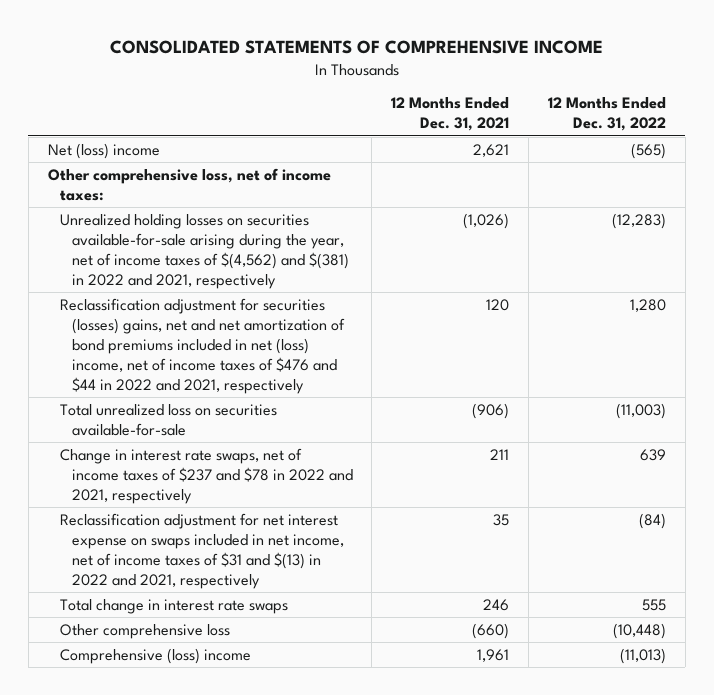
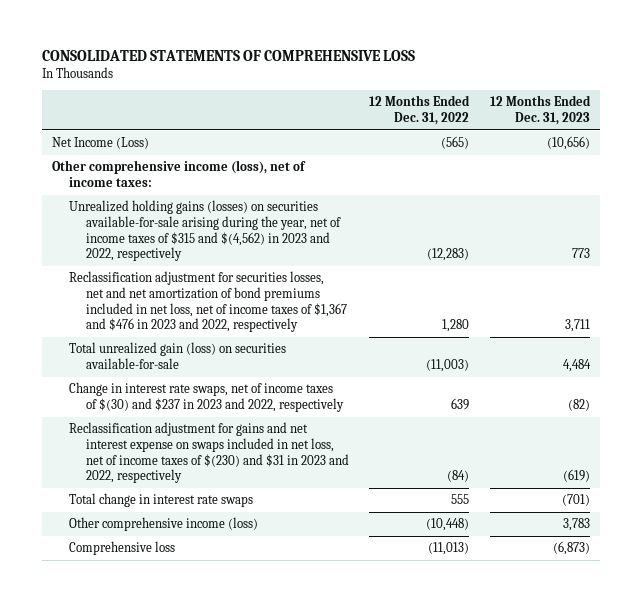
[109,40,603,55] CONSOLIDATED STATEMENTS OF COMPREHENSIVE INCOME -> [41,49,415,61] CONSOLIDATED STATEMENTS OF COMPREHENSIVE LOSS
[391,97,510,132] 12 Months Ended Dec. 31, 2021 -> none
none -> [489,95,591,126] 12 Months Ended Dec. 31, 2023
[47,142,160,159] Net (loss) income -> [51,137,149,150] Net Income (Loss)
[47,167,331,201] Other comprehensive loss, net of income taxes: -> [51,160,306,187] Other comprehensive income (loss), net of income taxes:
[59,213,349,289] Unrealized holding losses on securities available-for-sale arising during the year, net of income taxes of $(4,562) and $(381) in 2022 and 2021, respectively -> [68,200,341,262] Unrealized holding gains (losses) on securities available-for-sale arising during the year, net of income taxes of $315 and $(4,562) in 2023 and 2022, respectively
[59,297,345,394] Reclassification adjustment for securities (losses) gains, net and net amortization of bond premiums included in net (loss) income, net of income taxes of $476 and $44 in 2022 and 2021, respectively -> [68,271,347,333] Reclassification adjustment for securities losses, net and net amortization of bond premiums included in net loss, net of income taxes of $1,367 and $476 in 2023 and 2022, respectively
[59,403,277,436] Total unrealized loss on securities available-for-sale -> [68,342,286,369] Total unrealized gain (loss) on securities available-for-sale
[59,447,353,504] Change in interest rate swaps, net of income taxes of $237 and $78 in 2022 and 2021, respectively -> [68,382,344,412] Change in interest rate swaps, net of income taxes of $(30) and $237 in 2023 and 2022, respectively
[59,512,344,589] Reclassification adjustment for net interest expense on swaps included in net income, net of income taxes of $31 and $(13) in 2022 and 2021, respectively -> [68,422,349,484] Reclassification adjustment for gains and net interest expense on swaps included in net loss, net of income taxes of $(230) and $31 in 2023 and 2022, respectively
[59,623,230,639] Other comprehensive loss -> [68,517,258,532] Other comprehensive income (loss)
[59,647,251,664] Comprehensive (loss) income -> [68,541,175,556] Comprehensive loss

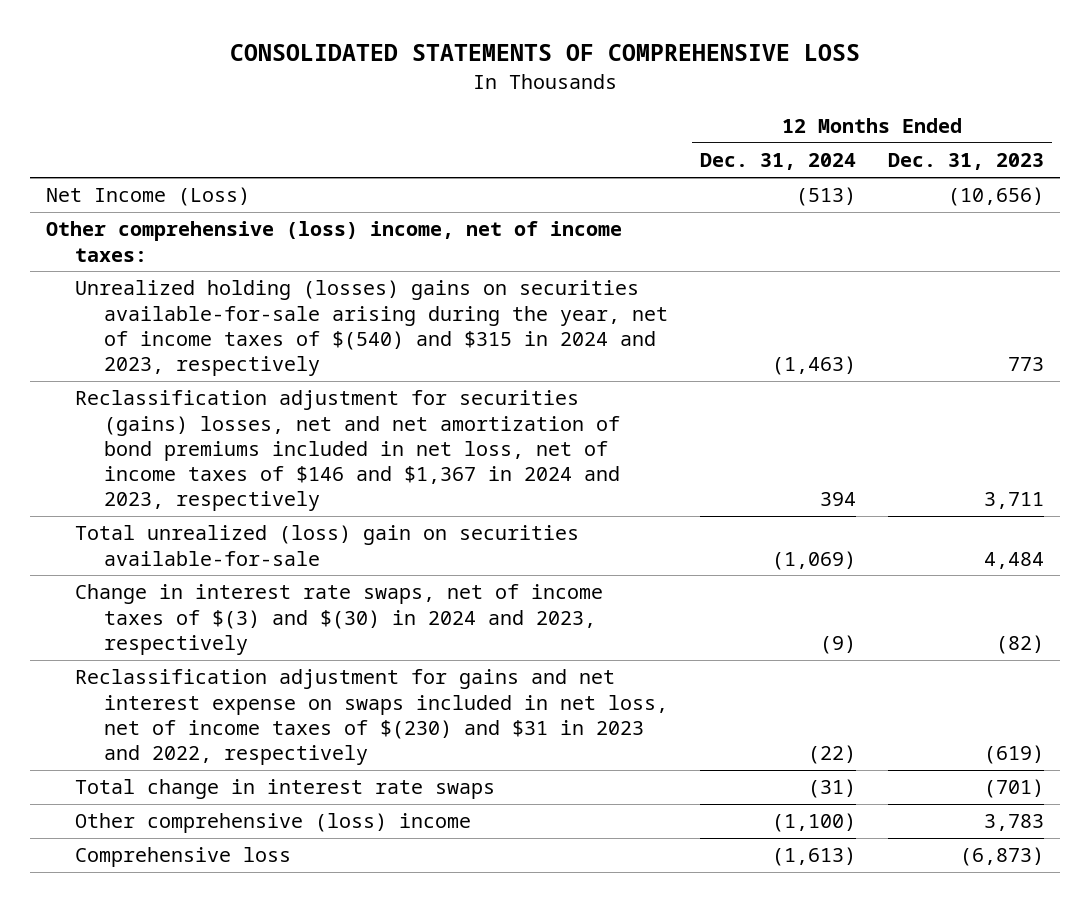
[369,95,471,126] 12 Months Ended Dec. 31, 2022 -> none
none -> [700,153,857,171] Dec. 31, 2024
[51,160,306,187] Other comprehensive income (loss), net of income taxes: -> [46,221,623,262] Other comprehensive (loss) income, net of income taxes:
[68,200,341,262] Unrealized holding gains (losses) on securities available-for-sale arising during the year, net of income taxes of $315 and $(4,562) in 2023 and 2022, respectively -> [74,280,668,377] Unrealized holding (losses) gains on securities available-for-sale arising during the year, net of income taxes of $(540) and $315 in 2024 and 2023, respectively
[68,271,347,333] Reclassification adjustment for securities losses, net and net amortization of bond premiums included in net loss, net of income taxes of $1,367 and $476 in 2023 and 2022, respectively -> [74,390,620,512] Reclassification adjustment for securities (gains) losses, net and net amortization of bond premiums included in net loss, net of income taxes of $146 and $1,367 in 2024 and 2023, respectively
[68,342,286,369] Total unrealized gain (loss) on securities available-for-sale -> [74,525,579,566] Total unrealized (loss) gain on securities available-for-sale
[68,382,344,412] Change in interest rate swaps, net of income taxes of $(30) and $237 in 2023 and 2022, respectively -> [74,584,603,655] Change in interest rate swaps, net of income taxes of $(3) and $(30) in 2024 and 2023, respectively
[68,517,258,532] Other comprehensive income (loss) -> [74,813,471,834] Other comprehensive (loss) income

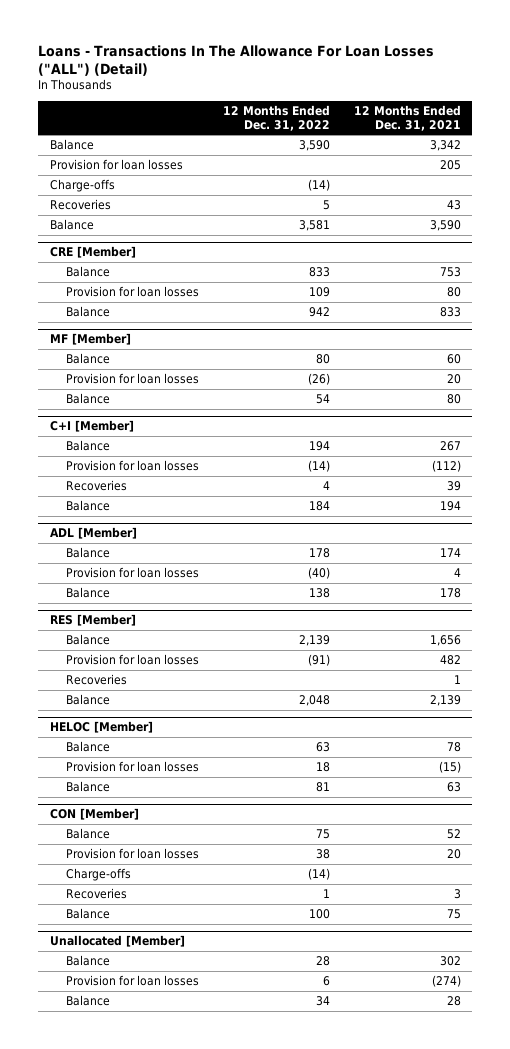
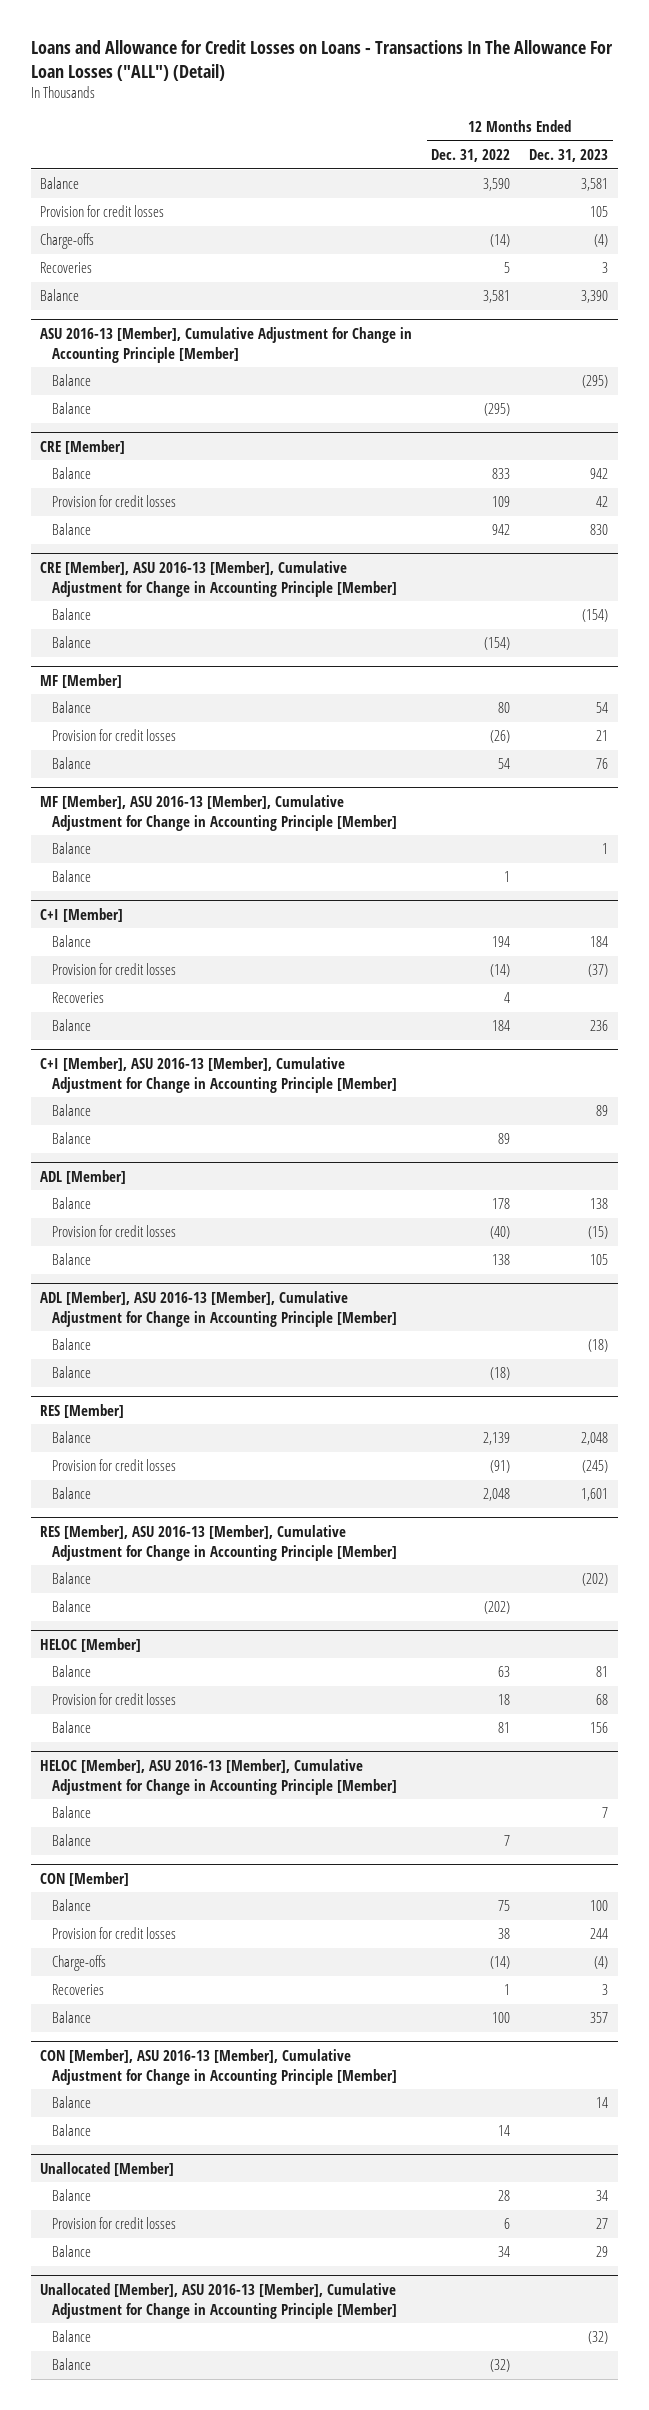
[37,44,434,76] Loans - Transactions In The Allowance For Loan Losses ("ALL") (Detail) -> [30,40,613,81] Loans and Allowance for Credit Losses on Loans - Transactions In The Allowance For Loan Losses ("ALL") (Detail)
[353,104,461,131] 12 Months Ended Dec. 31, 2021 -> none
none -> [529,149,609,163] Dec. 31, 2023
[49,158,183,170] Provision for loan losses -> [40,205,165,218] Provision for credit losses
none -> [40,326,413,363] ASU 2016-13 [Member], Cumulative Adjustment for Change in Accounting Principle [Member]
none -> [51,374,91,387] Balance
none -> [51,402,91,415] Balance
[66,285,200,297] Provision for loan losses -> [51,495,176,508] Provision for credit losses
none -> [40,560,397,597] CRE [Member], ASU 2016-13 [Member], Cumulative Adjustment for Change in Accounting Principle [Member]
none -> [51,608,91,621] Balance
none -> [51,636,91,649] Balance
[66,372,200,384] Provision for loan losses -> [51,729,176,742] Provision for credit losses
none -> [40,794,397,831] MF [Member], ASU 2016-13 [Member], Cumulative Adjustment for Change in Accounting Principle [Member]
none -> [51,842,91,855] Balance
none -> [51,870,91,883] Balance
[66,459,200,471] Provision for loan losses -> [51,963,176,976] Provision for credit losses
none -> [40,1056,397,1093] C+I [Member], ASU 2016-13 [Member], Cumulative Adjustment for Change in Accounting Principle [Member]
none -> [51,1104,91,1117] Balance
none -> [51,1132,91,1145] Balance
[66,566,200,578] Provision for loan losses -> [51,1225,176,1238] Provision for credit losses
none -> [40,1290,397,1327] ADL [Member], ASU 2016-13 [Member], Cumulative Adjustment for Change in Accounting Principle [Member]
none -> [51,1338,91,1351] Balance
none -> [51,1366,91,1379] Balance
[66,673,128,685] Recoveries -> none
[66,653,200,665] Provision for loan losses -> [51,1459,176,1472] Provision for credit losses
none -> [40,1524,397,1561] RES [Member], ASU 2016-13 [Member], Cumulative Adjustment for Change in Accounting Principle [Member]
none -> [51,1572,91,1585] Balance
none -> [51,1600,91,1613] Balance
[66,760,200,772] Provision for loan losses -> [51,1693,176,1706] Provision for credit losses
none -> [40,1758,397,1795] HELOC [Member], ASU 2016-13 [Member], Cumulative Adjustment for Change in Accounting Principle [Member]
none -> [51,1806,91,1819] Balance
none -> [51,1834,91,1847] Balance
[66,847,200,859] Provision for loan losses -> [51,1927,176,1940] Provision for credit losses
none -> [40,2048,397,2085] CON [Member], ASU 2016-13 [Member], Cumulative Adjustment for Change in Accounting Principle [Member]
none -> [51,2096,91,2109] Balance
none -> [51,2124,91,2137] Balance
[66,974,200,986] Provision for loan losses -> [51,2217,176,2230] Provision for credit losses
none -> [40,2282,397,2319] Unallocated [Member], ASU 2016-13 [Member], Cumulative Adjustment for Change in Accounting Principle [Member]
none -> [51,2330,91,2343] Balance
none -> [51,2358,91,2371] Balance

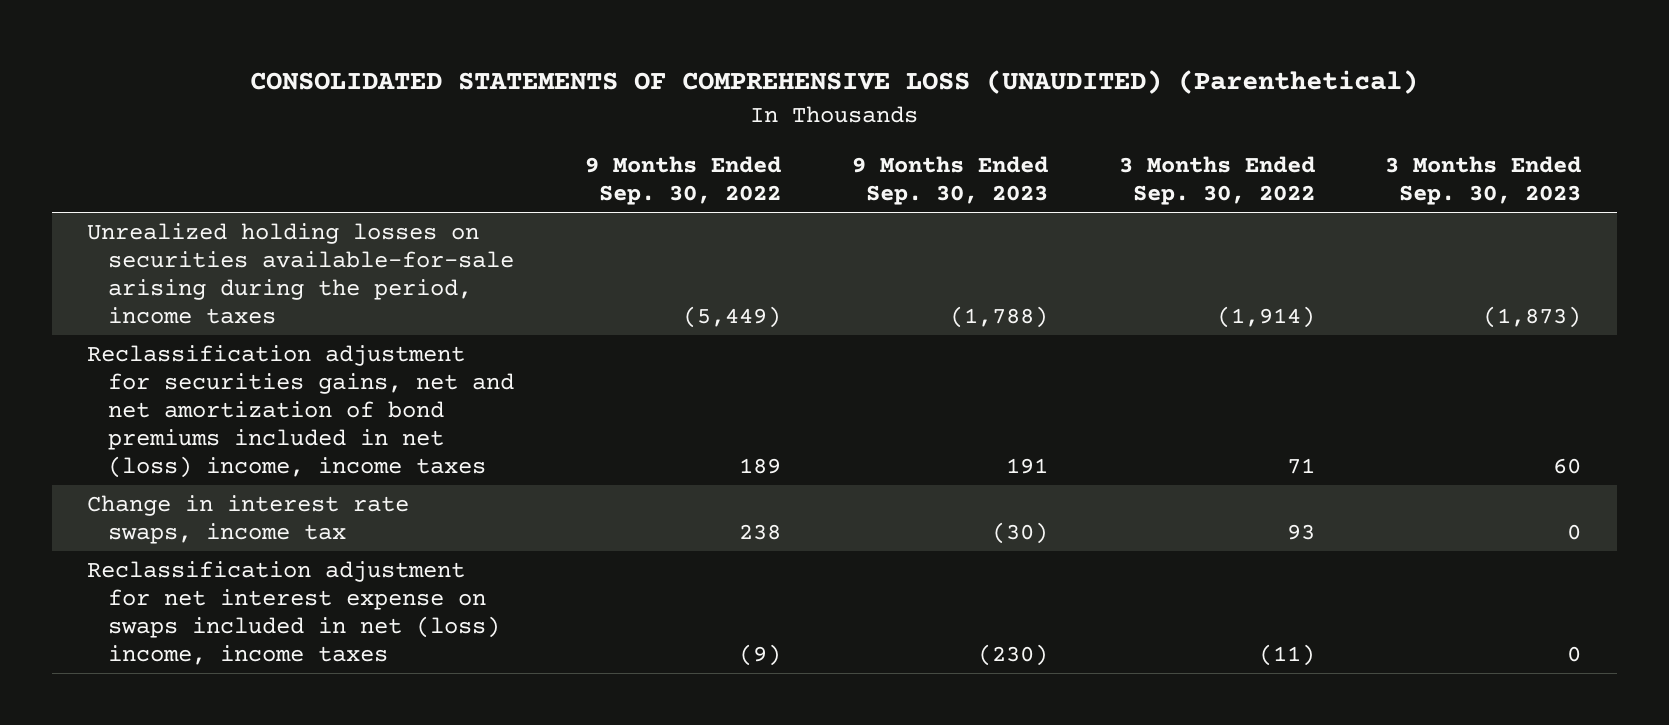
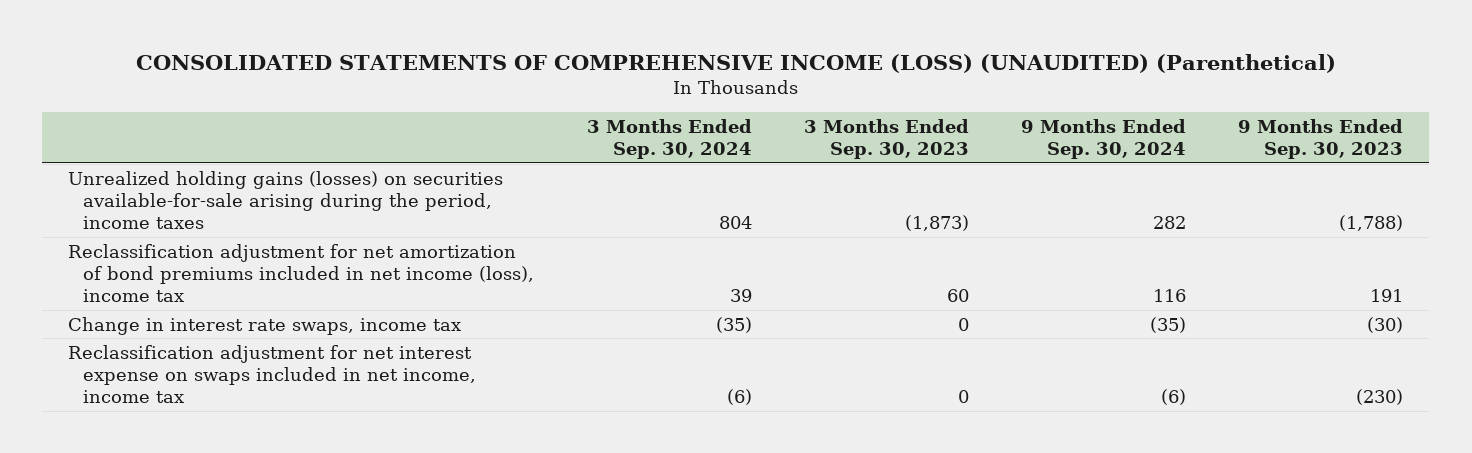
[250,70,1419,95] CONSOLIDATED STATEMENTS OF COMPREHENSIVE LOSS (UNAUDITED) (Parenthetical) -> [135,54,1336,74] CONSOLIDATED STATEMENTS OF COMPREHENSIVE INCOME (LOSS) (UNAUDITED) (Parenthetical)
[584,156,781,206] 9 Months Ended Sep. 30, 2022 -> none
[1118,156,1315,206] 3 Months Ended Sep. 30, 2022 -> none
none -> [586,118,752,160] 3 Months Ended Sep. 30, 2024
none -> [1021,118,1187,160] 9 Months Ended Sep. 30, 2024
[87,223,515,325] Unrealized holding losses on securities available-for-sale arising during the period, income taxes -> [68,170,504,230] Unrealized holding gains (losses) on securities available-for-sale arising during the period, income taxes
[87,345,515,478] Reclassification adjustment for securities gains, net and net amortization of bond premiums included in net (loss) income, income taxes -> [68,243,535,303] Reclassification adjustment for net amortization of bond premiums included in net income (loss), income tax
[87,561,501,666] Reclassification adjustment for net interest expense on swaps included in net (loss) income, income taxes -> [68,344,477,404] Reclassification adjustment for net interest expense on swaps included in net income, income tax

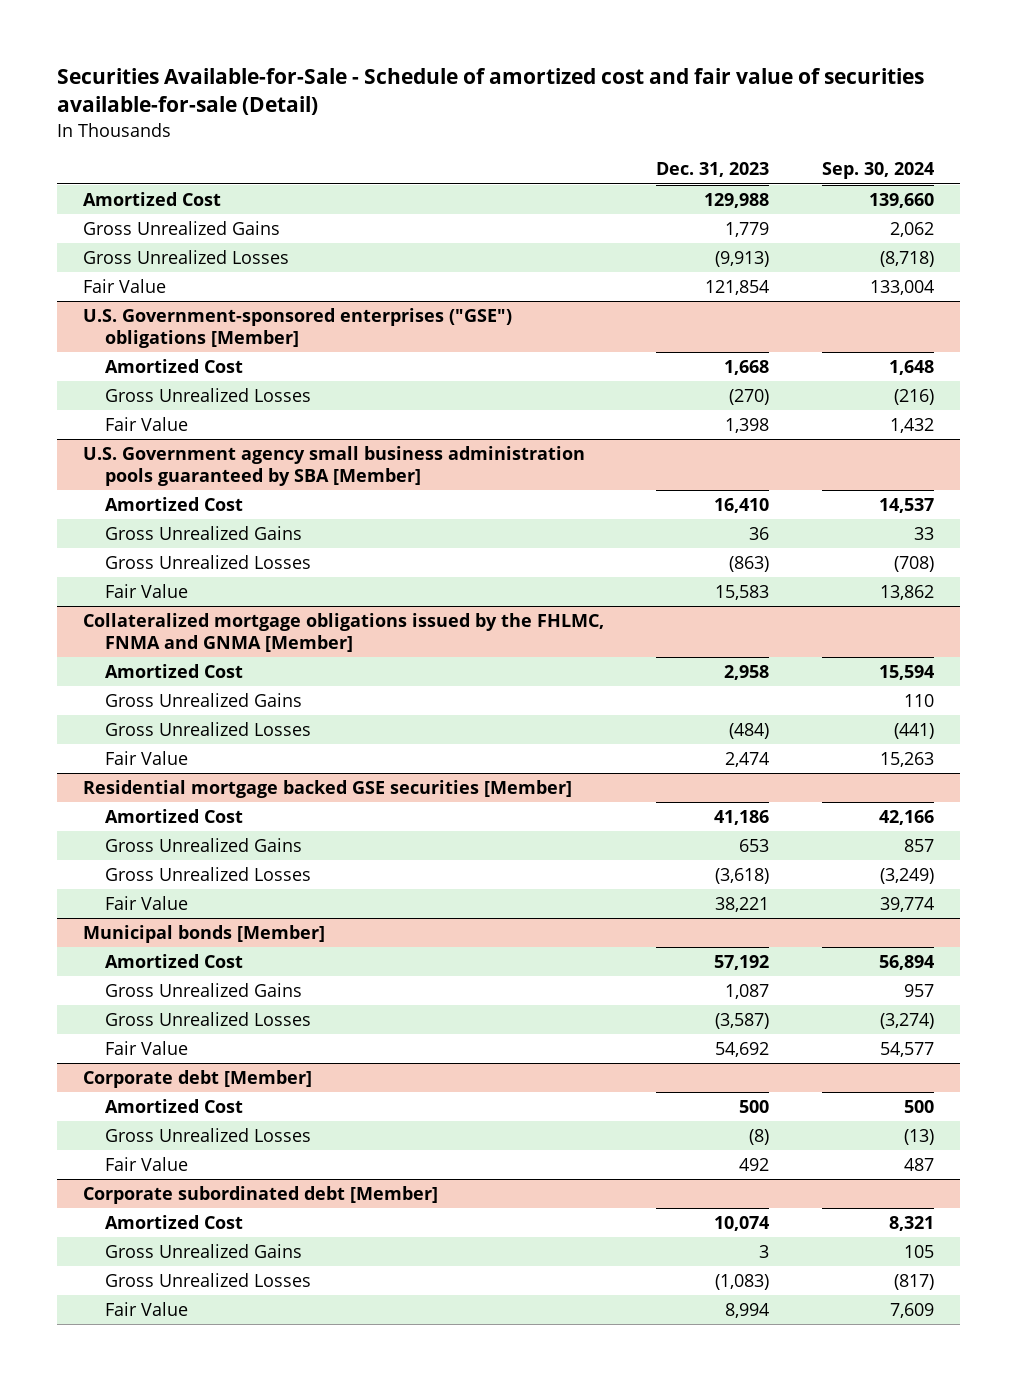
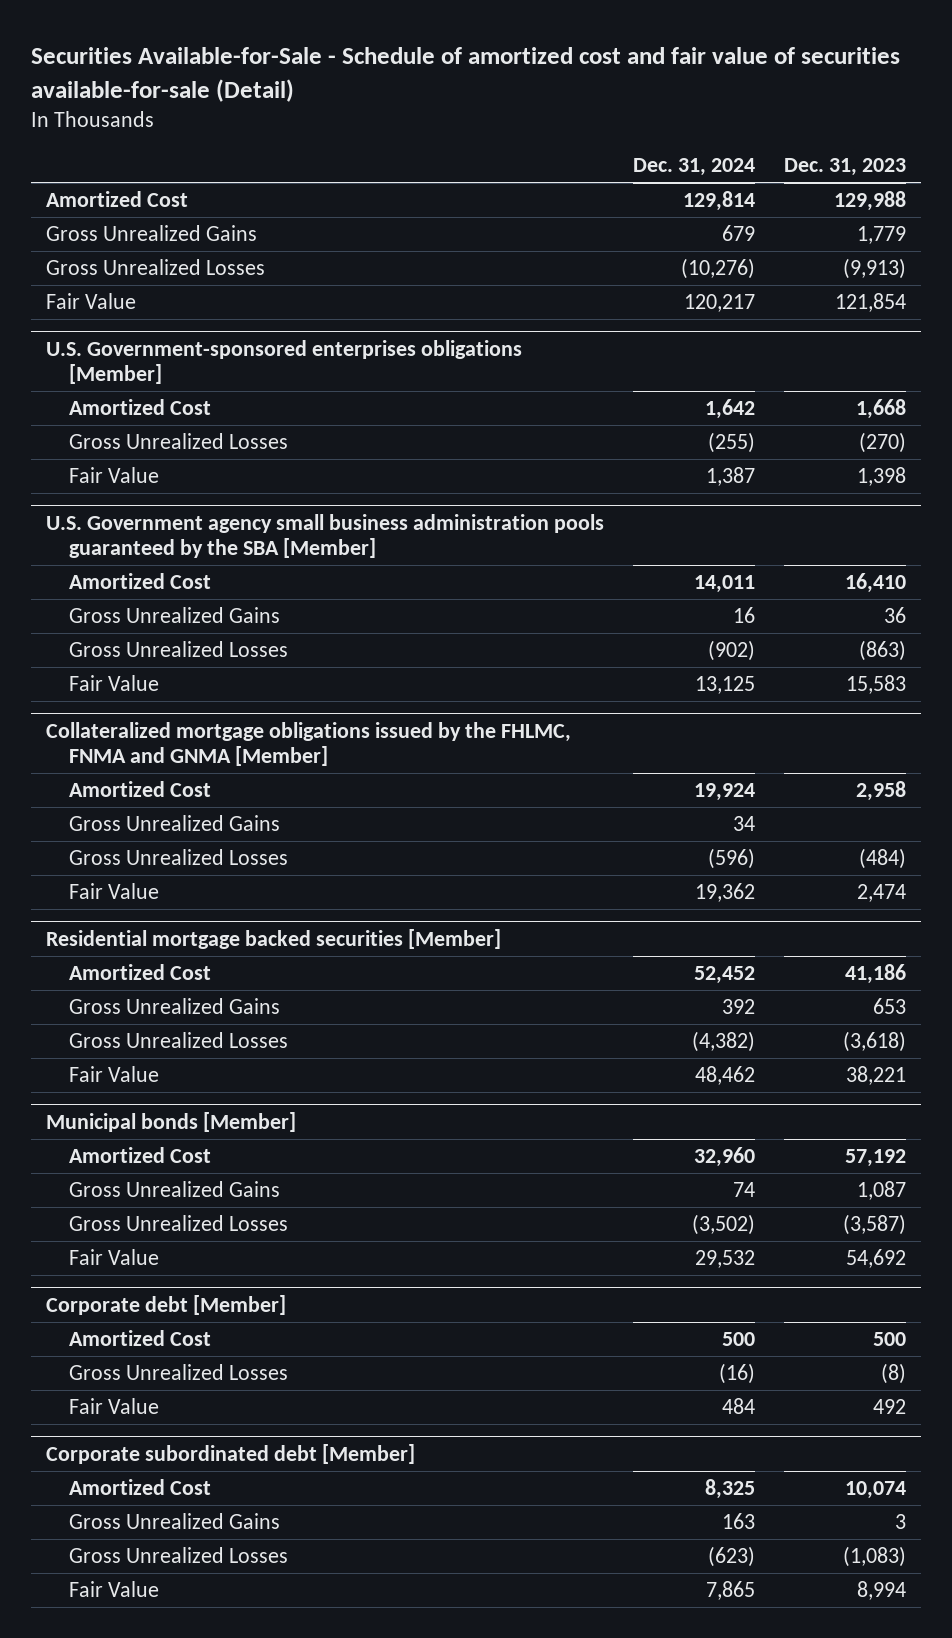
[821,162,934,180] Sep. 30, 2024 -> none
none -> [632,158,755,177] Dec. 31, 2024
[82,307,512,348] U.S. Government-sponsored enterprises ("GSE") obligations [Member] -> [45,339,522,385] U.S. Government-sponsored enterprises obligations [Member]
[82,445,585,486] U.S. Government agency small business administration pools guaranteed by SBA [Member] -> [45,513,604,559] U.S. Government agency small business administration pools guaranteed by the SBA [Member]
[82,779,572,798] Residential mortgage backed GSE securities [Member] -> [45,928,501,949] Residential mortgage backed securities [Member]

